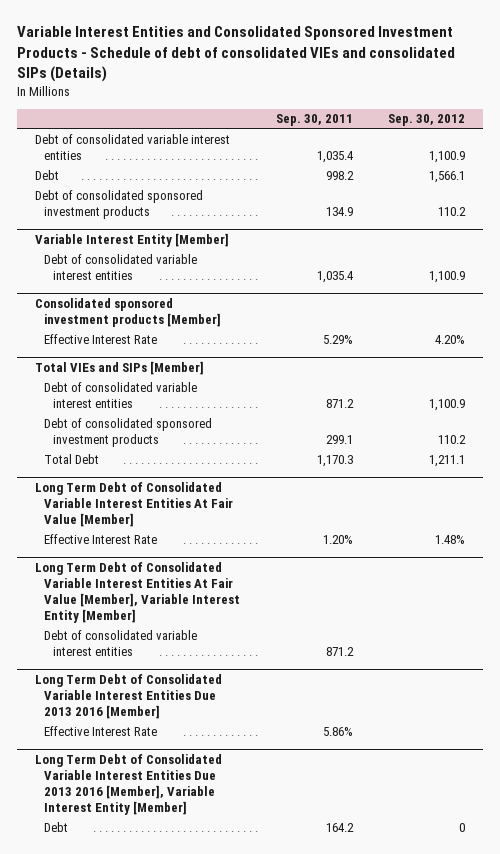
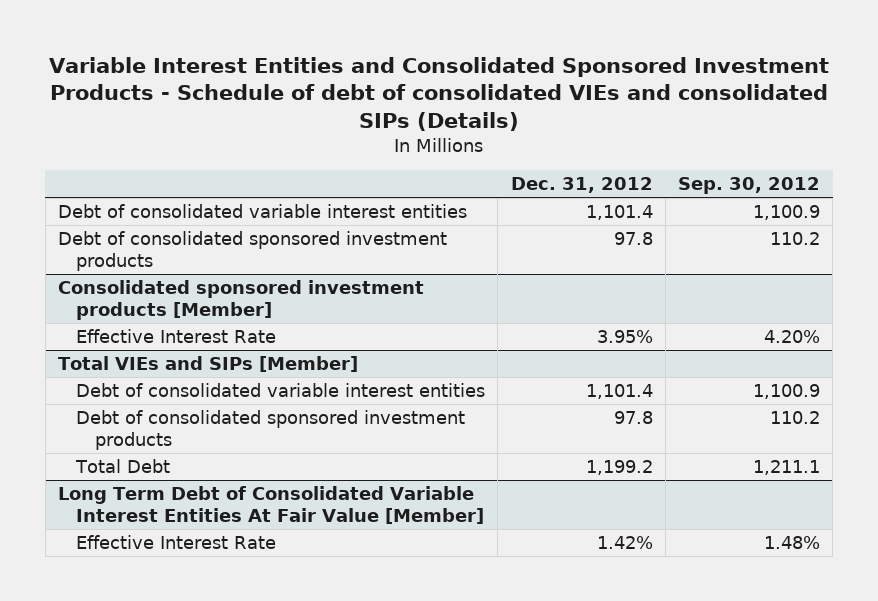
[275,114,353,127] Sep. 30, 2011 -> none
none -> [510,176,653,193] Dec. 31, 2012
[34,169,59,180] Debt -> none
[34,232,229,247] Variable Interest Entity [Member] -> none
[44,253,198,280] Debt of consolidated variable interest entities -> none
[34,561,241,623] Long Term Debt of Consolidated Variable Interest Entities At Fair Value [Member], Variable Interest Entity [Member] -> none
[44,629,198,656] Debt of consolidated variable interest entities -> none
[34,673,222,719] Long Term Debt of Consolidated Variable Interest Entities Due 2013 2016 [Member] -> none
[44,725,158,736] Effective Interest Rate -> none
[34,753,222,815] Long Term Debt of Consolidated Variable Interest Entities Due 2013 2016 [Member], Variable Interest Entity [Member] -> none
[44,821,69,832] Debt -> none

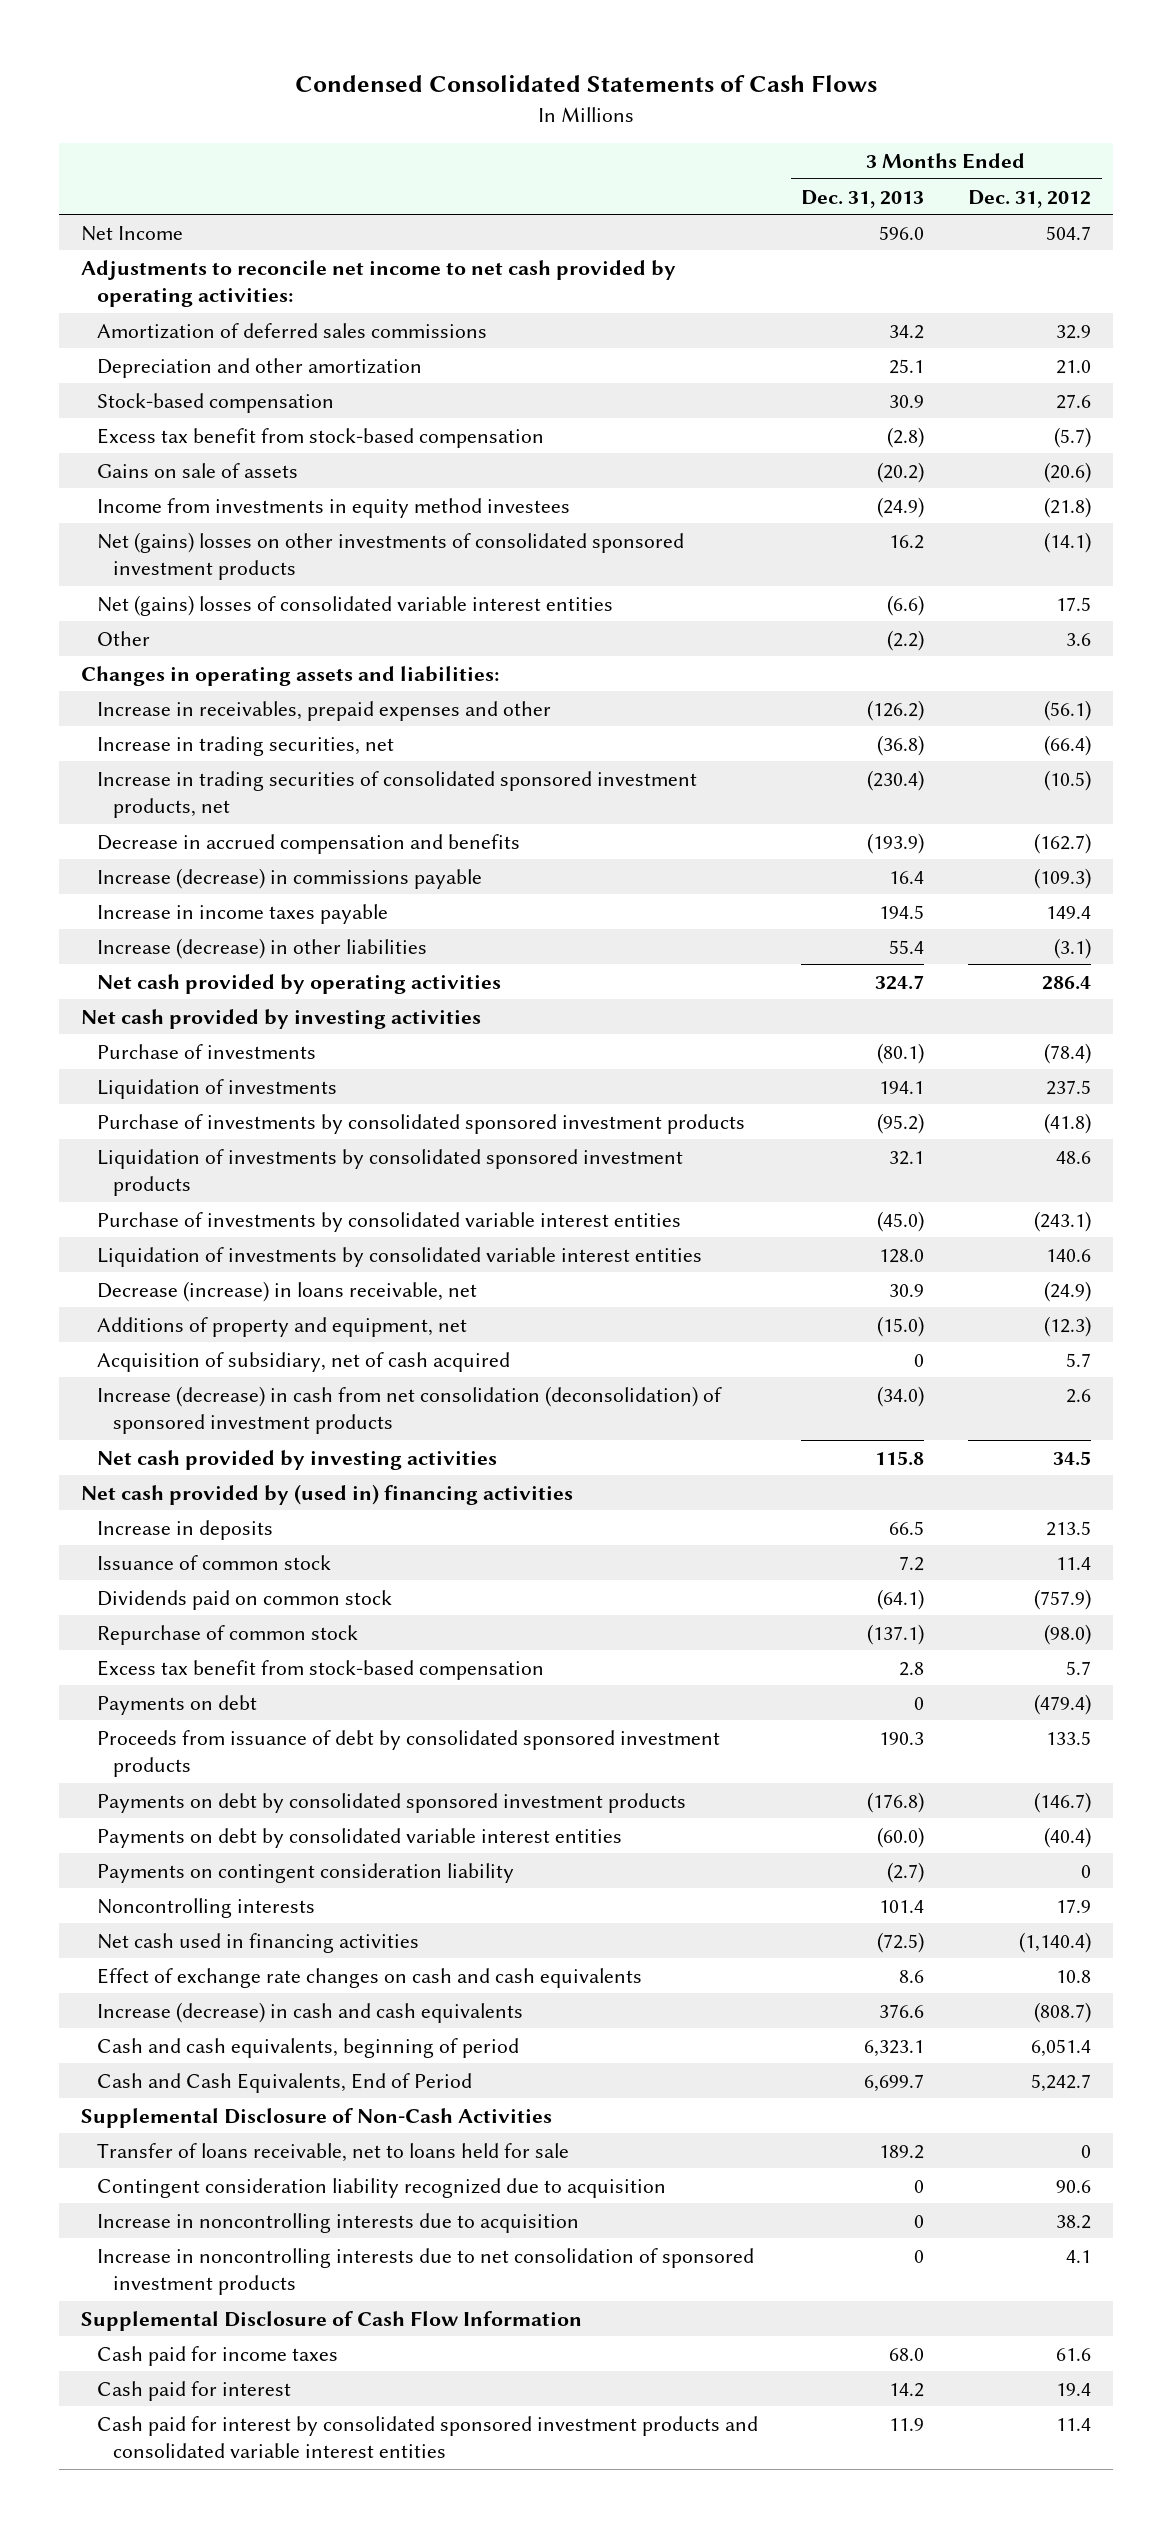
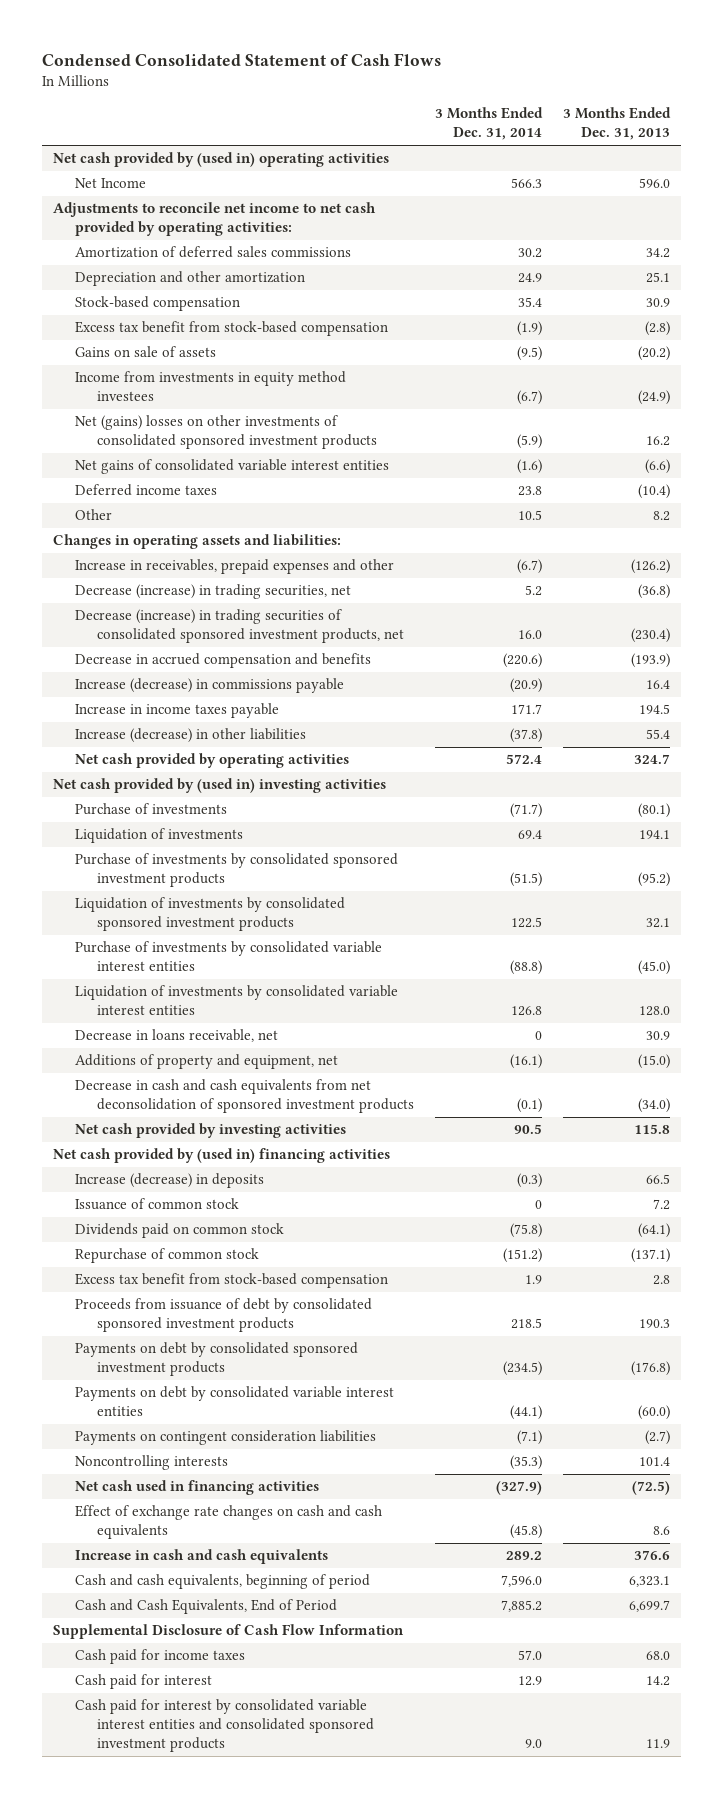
[294,75,877,93] Condensed Consolidated Statements of Cash Flows -> [42,52,442,66] Condensed Consolidated Statement of Cash Flows
[968,189,1092,208] Dec. 31, 2012 -> none
none -> [434,107,543,141] 3 Months Ended Dec. 31, 2014
none -> [52,152,389,168] Net cash provided by (used in) operating activities
[96,594,613,616] Net (gains) losses of consolidated variable interest entities -> [74,459,389,475] Net gains of consolidated variable interest entities
none -> [74,484,217,497] Deferred income taxes
[887,629,925,651] (2.2) -> [652,511,670,522] 8.2
[96,735,394,756] Increase in trading securities, net -> [74,584,351,600] Decrease (increase) in trading securities, net
[96,770,697,819] Increase in trading securities of consolidated sponsored investment products, net -> [74,609,404,644] Decrease (increase) in trading securities of consolidated sponsored investment products, net
[80,1008,481,1029] Net cash provided by investing activities -> [52,778,386,794] Net cash provided by (used in) investing activities
[96,1280,477,1302] Decrease (increase) in loans receivable, net -> [74,1029,278,1043] Decrease in loans receivable, net
[96,1351,510,1372] Acquisition of subsidiary, net of cash acquired -> none
[96,1385,722,1435] Increase (decrease) in cash from net consolidation (deconsolidation) of sponsored investment products -> [74,1079,414,1114] Decrease in cash and cash equivalents from net deconsolidation of sponsored investment products
[96,1519,273,1540] Increase in deposits -> [74,1173,264,1189] Increase (decrease) in deposits
[96,1694,257,1715] Payments on debt -> none
[96,1862,514,1883] Payments on contingent consideration liability -> [74,1430,376,1446] Payments on contingent consideration liabilities
[96,2001,523,2023] Increase (decrease) in cash and cash equivalents -> [74,1549,328,1565] Increase in cash and cash equivalents
[80,2107,552,2128] Supplemental Disclosure of Non-Cash Activities -> none
[96,2142,569,2162] Transfer of loans receivable, net to loans held for sale -> none
[96,2177,666,2198] Contingent consideration liability recognized due to acquisition -> none
[96,2212,579,2233] Increase in noncontrolling interests due to acquisition -> none
[96,2247,754,2296] Increase in noncontrolling interests due to net consolidation of sponsored investment products -> none
[96,2415,758,2459] Cash paid for interest by consolidated sponsored investment products and consolidated variable interest entities -> [74,1699,374,1753] Cash paid for interest by consolidated variable interest entities and consolidated sponsored investment products

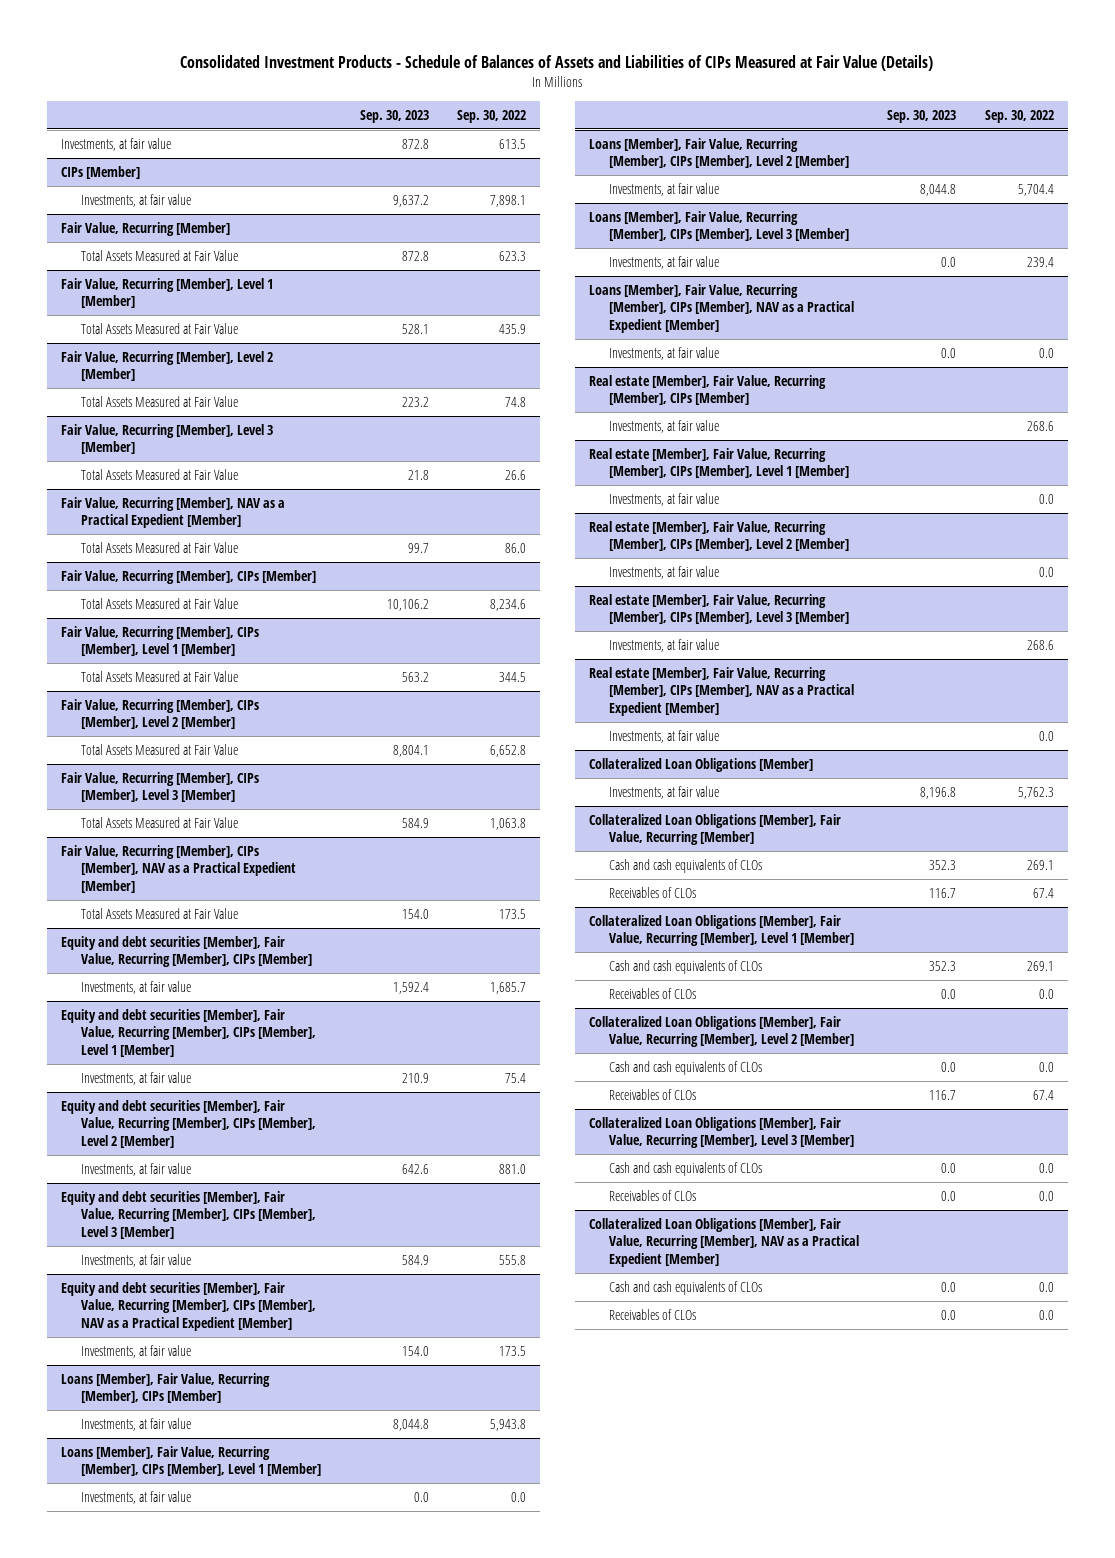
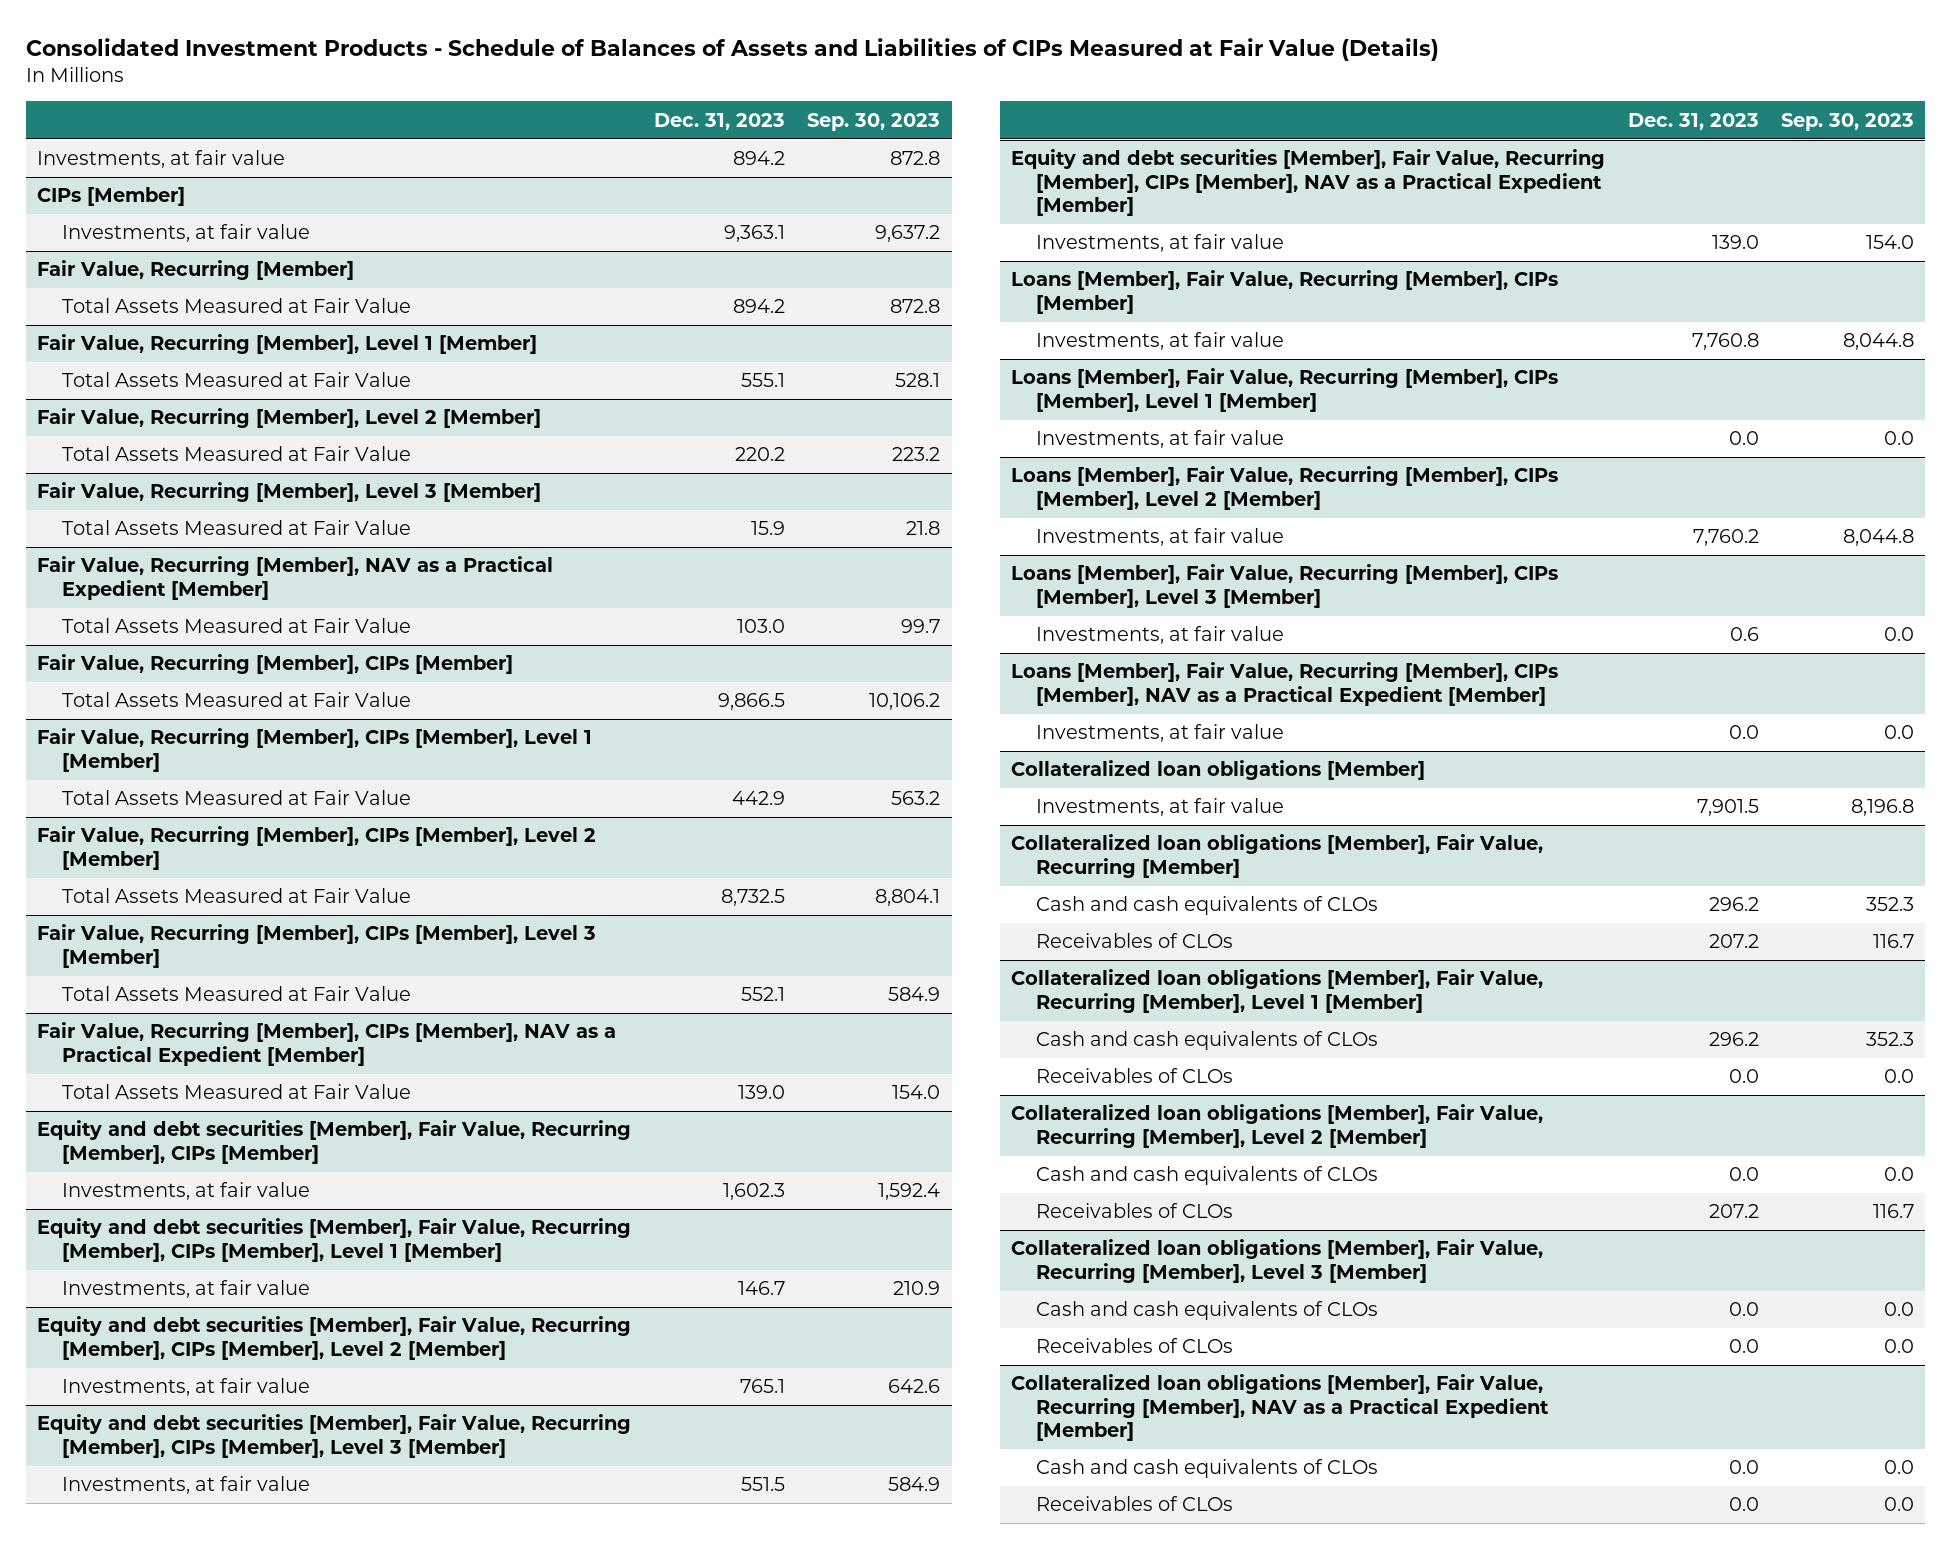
[456,109,526,123] Sep. 30, 2022 -> none
none -> [653,112,785,130] Dec. 31, 2023
[588,374,826,406] Real estate [Member], Fair Value, Recurring [Member], CIPs [Member] -> none
[608,419,719,433] Investments, at fair value -> none
[588,447,849,479] Real estate [Member], Fair Value, Recurring [Member], CIPs [Member], Level 1 [Member] -> none
[608,492,719,506] Investments, at fair value -> none
[588,520,849,552] Real estate [Member], Fair Value, Recurring [Member], CIPs [Member], Level 2 [Member] -> none
[608,565,719,579] Investments, at fair value -> none
[588,593,849,625] Real estate [Member], Fair Value, Recurring [Member], CIPs [Member], Level 3 [Member] -> none
[608,638,719,652] Investments, at fair value -> none
[588,666,854,716] Real estate [Member], Fair Value, Recurring [Member], CIPs [Member], NAV as a Practical Expedient [Member] -> none
[608,729,719,743] Investments, at fair value -> none
[588,757,813,772] Collateralized Loan Obligations [Member] -> [1011,760,1426,781] Collateralized loan obligations [Member]
[588,813,841,846] Collateralized Loan Obligations [Member], Fair Value, Recurring [Member] -> [1011,834,1544,878] Collateralized loan obligations [Member], Fair Value, Recurring [Member]
[588,914,854,947] Collateralized Loan Obligations [Member], Fair Value, Recurring [Member], Level 1 [Member] -> [1011,969,1544,1013] Collateralized loan obligations [Member], Fair Value, Recurring [Member], Level 1 [Member]
[588,1015,854,1048] Collateralized Loan Obligations [Member], Fair Value, Recurring [Member], Level 2 [Member] -> [1011,1104,1544,1148] Collateralized loan obligations [Member], Fair Value, Recurring [Member], Level 2 [Member]
[588,1116,854,1149] Collateralized Loan Obligations [Member], Fair Value, Recurring [Member], Level 3 [Member] -> [1011,1239,1544,1283] Collateralized loan obligations [Member], Fair Value, Recurring [Member], Level 3 [Member]
[588,1217,859,1267] Collateralized Loan Obligations [Member], Fair Value, Recurring [Member], NAV as a Practical Expedient [Member] -> [1011,1374,1549,1442] Collateralized loan obligations [Member], Fair Value, Recurring [Member], NAV as a Practical Expedient [Member]

